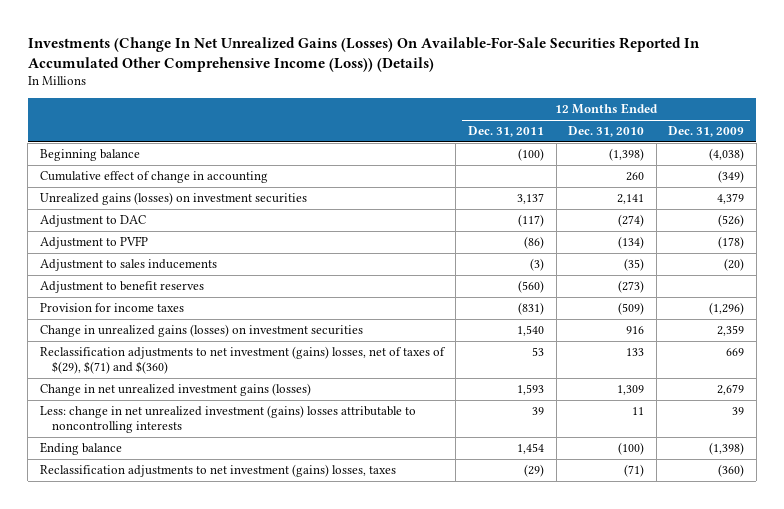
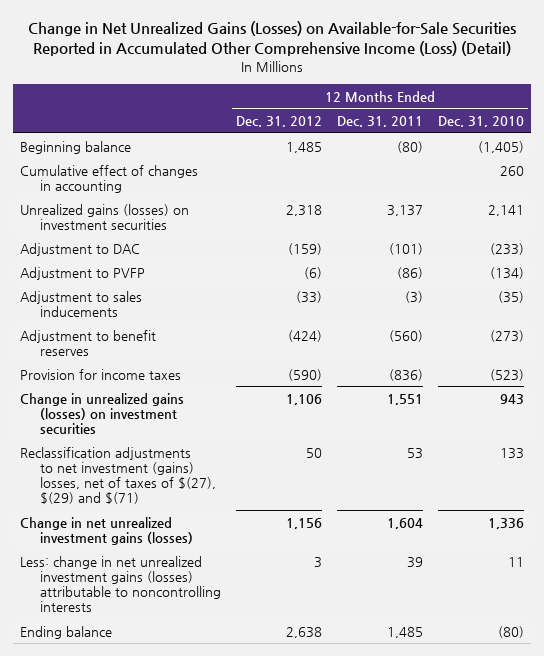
[27,36,700,72] Investments (Change In Net Unrealized Gains (Losses) On Available-For-Sale Securities Reported In Accumulated Other Comprehensive Income (Loss)) (Details) -> [28,20,517,57] Change in Net Unrealized Gains (Losses) on Available-for-Sale Securities Reported in Accumulated Other Comprehensive Income (Loss) (Detail)
[668,126,745,138] Dec. 31, 2009 -> none
none -> [235,115,322,127] Dec. 31, 2012
[517,148,544,162] (100) -> [396,140,423,153] (80)
[609,148,645,162] (1,398) -> [477,140,524,153] (1,405)
[39,171,268,184] Cumulative effect of change in accounting -> [20,164,199,193] Cumulative effect of changes in accounting
[517,214,544,228] (117) -> [388,242,423,255] (101)
[618,214,645,228] (274) -> [489,242,524,255] (233)
[39,464,396,478] Reclassification adjustments to net investment (gains) losses, taxes -> none
[517,302,544,316] (831) -> [388,368,423,381] (836)
[618,302,645,316] (509) -> [489,368,524,381] (523)
[516,325,544,337] 1,540 -> [386,393,423,405] 1,551
[626,326,645,335] 916 -> [499,393,524,404] 943
[39,346,446,375] Reclassification adjustments to net investment (gains) losses, net of taxes of $(29), $(71) and $(360) -> [20,446,216,505] Reclassification adjustments to net investment (gains) losses, net of taxes of $(27), $(29) and $(71)
[516,384,544,396] 1,593 -> [386,517,423,529] 1,604
[617,385,645,396] 1,309 -> [487,517,524,529] 1,336
[39,405,416,434] Less: change in net unrealized investment (gains) losses attributable to noncontrolling interests -> [20,555,221,613] Less: change in net unrealized investment gains (losses) attributable to noncontrolling interests
[516,443,544,455] 1,454 -> [386,626,423,638] 1,485
[618,442,645,456] (100) -> [497,625,524,638] (80)

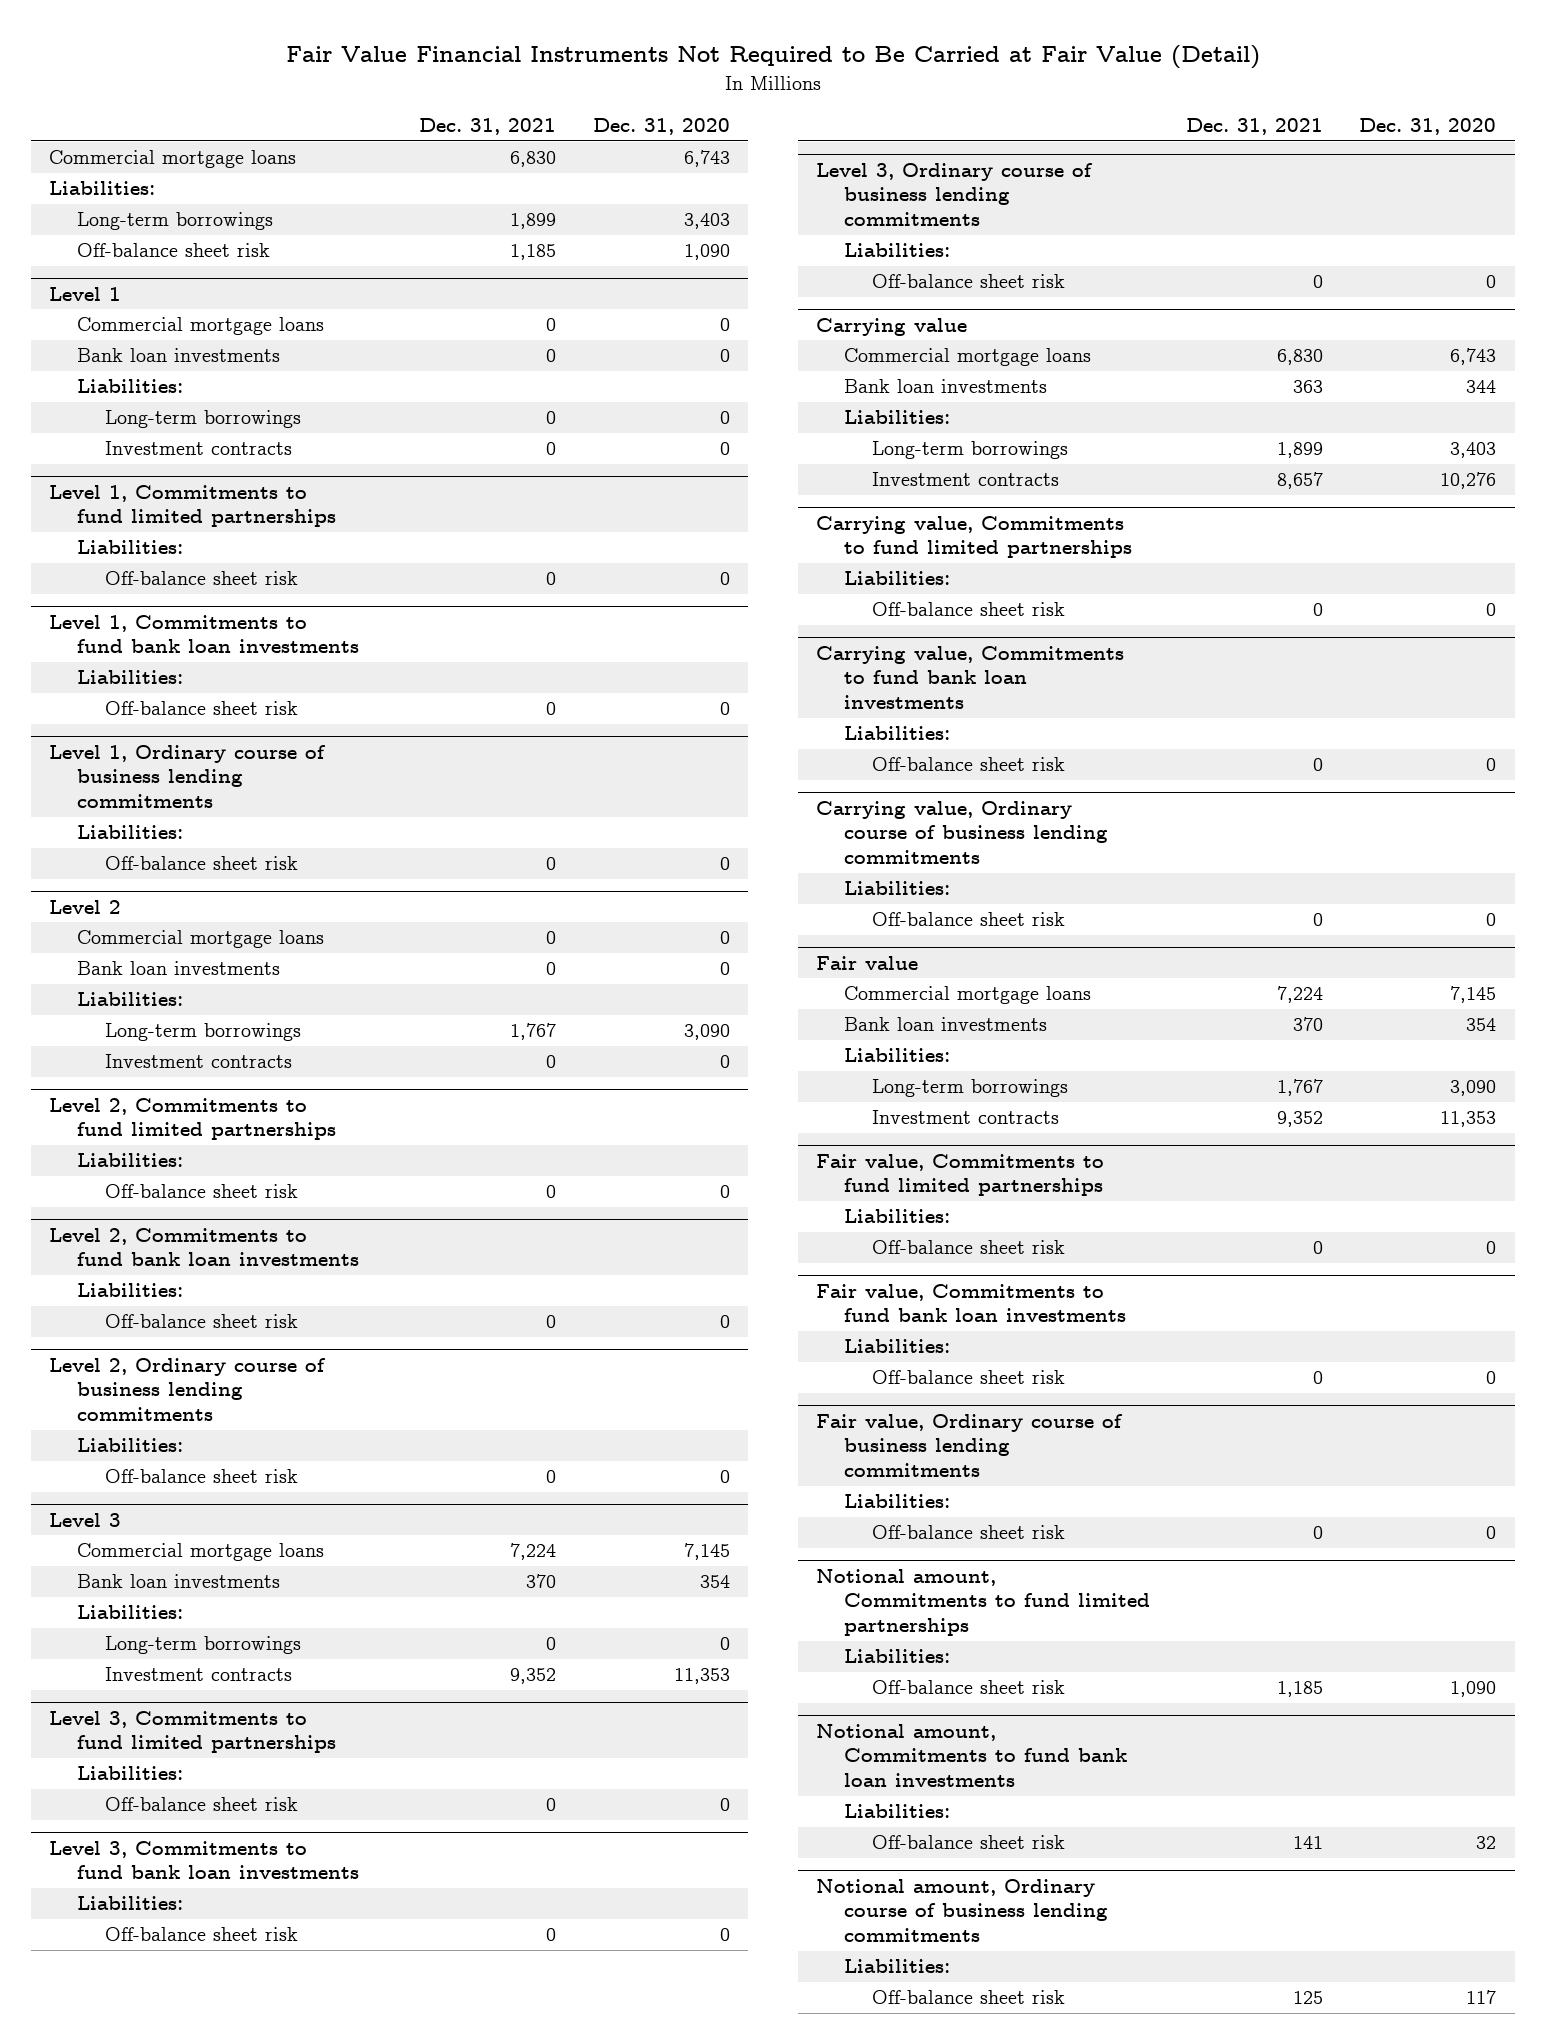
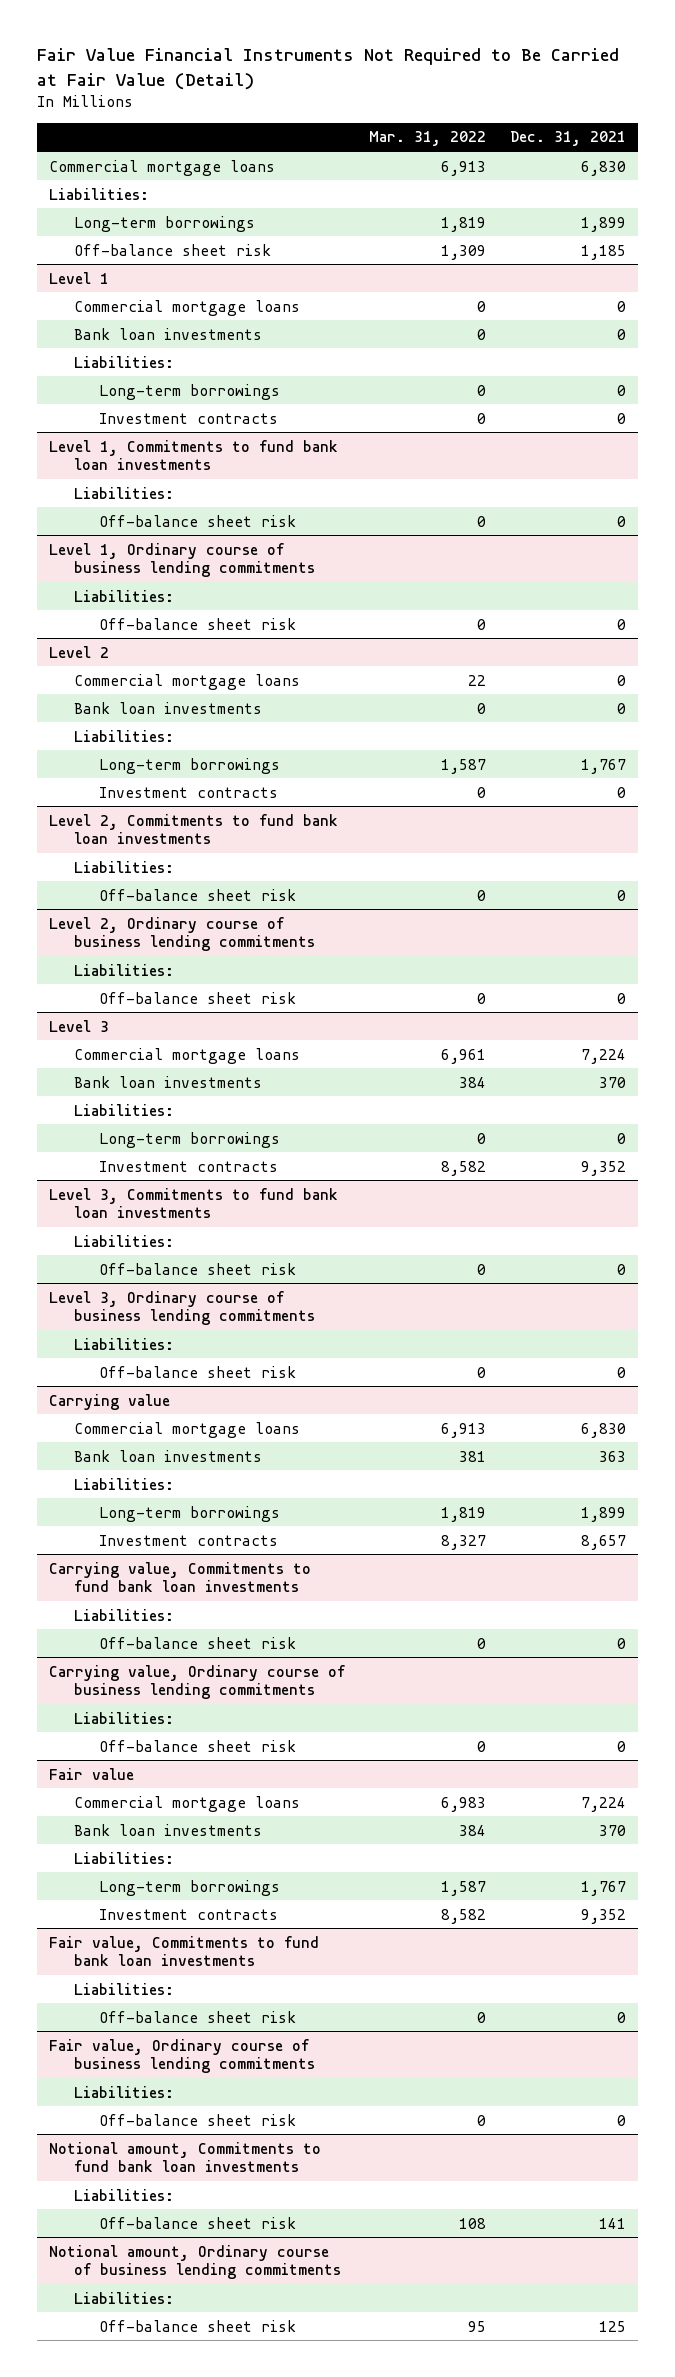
[592,118,730,136] Dec. 31, 2020 -> none
none -> [369,131,487,147] Mar. 31, 2022
[49,484,337,528] Level 1, Commitments to fund limited partnerships -> none
[77,540,184,555] Liabilities: -> none
[105,571,299,586] Off-balance sheet risk -> none
[49,1097,337,1141] Level 2, Commitments to fund limited partnerships -> none
[77,1153,184,1168] Liabilities: -> none
[105,1184,299,1199] Off-balance sheet risk -> none
[49,1710,337,1754] Level 3, Commitments to fund limited partnerships -> none
[77,1766,184,1781] Liabilities: -> none
[105,1797,299,1812] Off-balance sheet risk -> none
[816,515,1132,559] Carrying value, Commitments to fund limited partnerships -> none
[843,571,950,586] Liabilities: -> none
[871,602,1065,617] Off-balance sheet risk -> none
[816,1153,1105,1197] Fair value, Commitments to fund limited partnerships -> none
[843,1209,950,1224] Liabilities: -> none
[871,1240,1065,1255] Off-balance sheet risk -> none
[816,1568,1150,1637] Notional amount, Commitments to fund limited partnerships -> none
[843,1649,950,1664] Liabilities: -> none
[871,1680,1065,1695] Off-balance sheet risk -> none

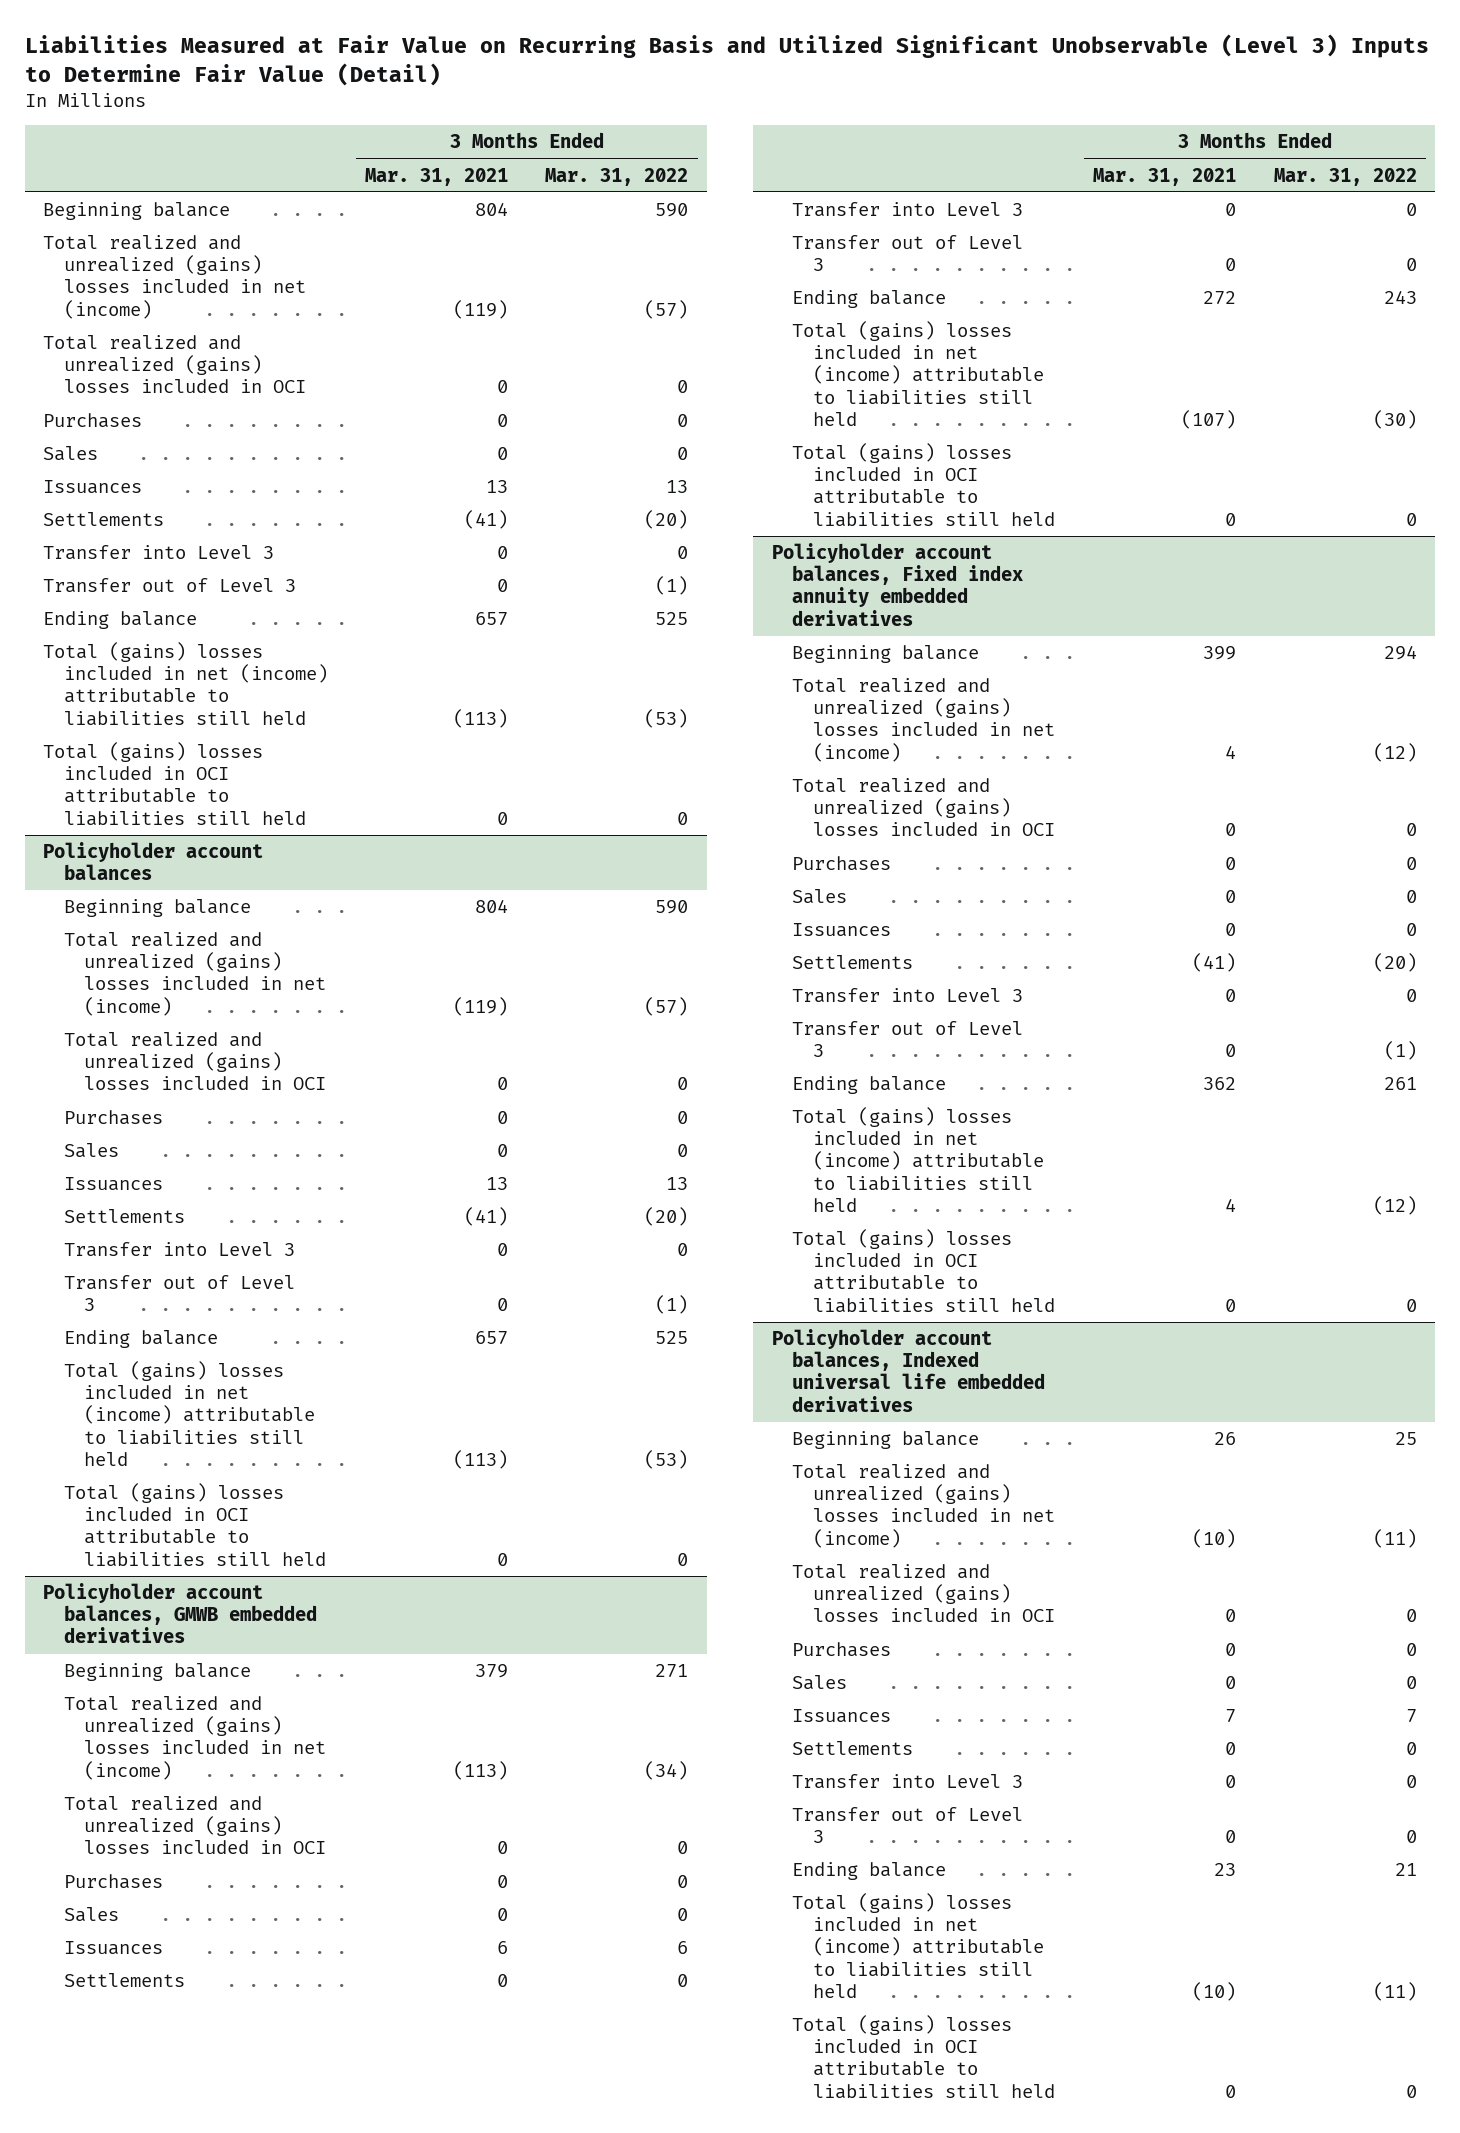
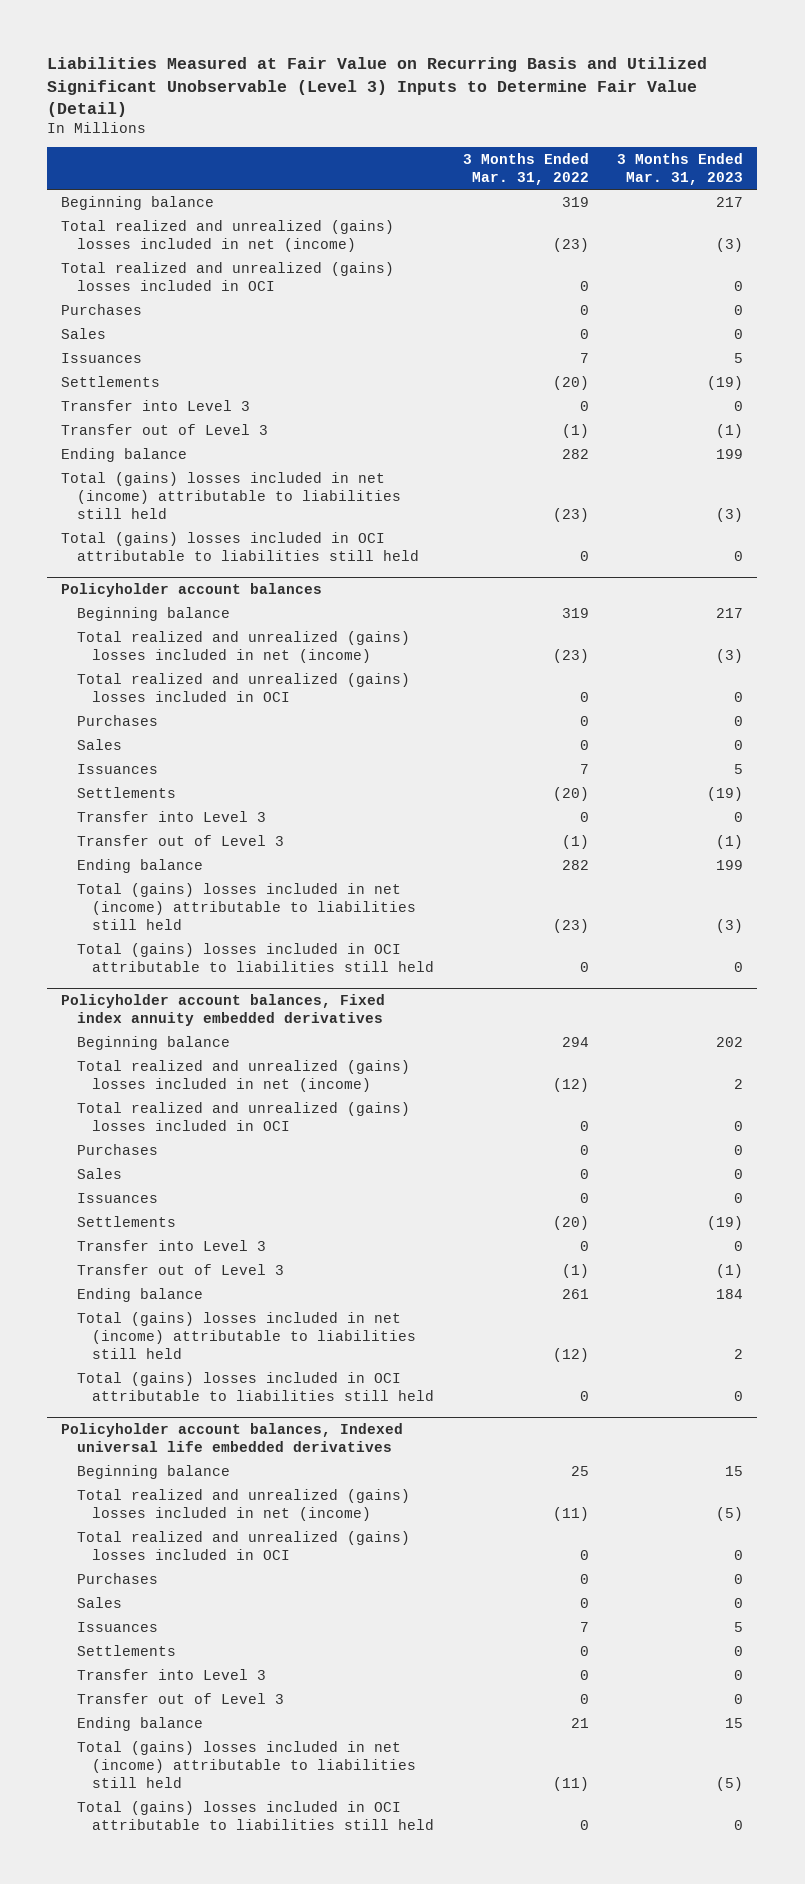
[365,167,509,186] Mar. 31, 2021 -> none
none -> [617,152,744,186] 3 Months Ended Mar. 31, 2023
[655,202,689,217] 590 -> [561,196,589,207] 319
[644,299,689,319] (57) -> [552,237,589,252] (23)
[666,479,689,493] 13 -> [579,352,589,363] 7
[655,611,689,625] 525 -> [561,448,589,459] 282
[644,708,689,728] (53) -> [552,508,589,523] (23)
[655,899,689,914] 590 -> [561,607,589,618] 319
[644,996,689,1016] (57) -> [552,648,589,663] (23)
[666,1176,689,1190] 13 -> [579,763,589,774] 7
[63,1482,327,1567] Total (gains) losses included in OCI attributable to liabilities still held -> none
[43,1582,317,1644] Policyholder account balances, GMWB embedded derivatives -> none
[63,1662,251,1681] Beginning balance -> none
[63,1695,327,1780] Total realized and unrealized (gains) losses included in net (income) -> none
[63,1795,327,1855] Total realized and unrealized (gains) losses included in OCI -> none
[63,1873,163,1889] Purchases -> none
[63,1906,119,1922] Sales -> none
[63,1940,163,1955] Issuances -> none
[63,1972,185,1987] Settlements -> none
[792,201,1024,217] Transfer into Level 3 -> none
[792,234,1024,272] Transfer out of Level 3 -> none
[792,289,947,308] Ending balance -> none
[792,320,1044,427] Total (gains) losses included in net (income) attributable to liabilities still held -> none
[655,1330,689,1344] 525 -> [561,859,589,870] 282
[644,1450,689,1470] (53) -> [552,919,589,934] (23)

